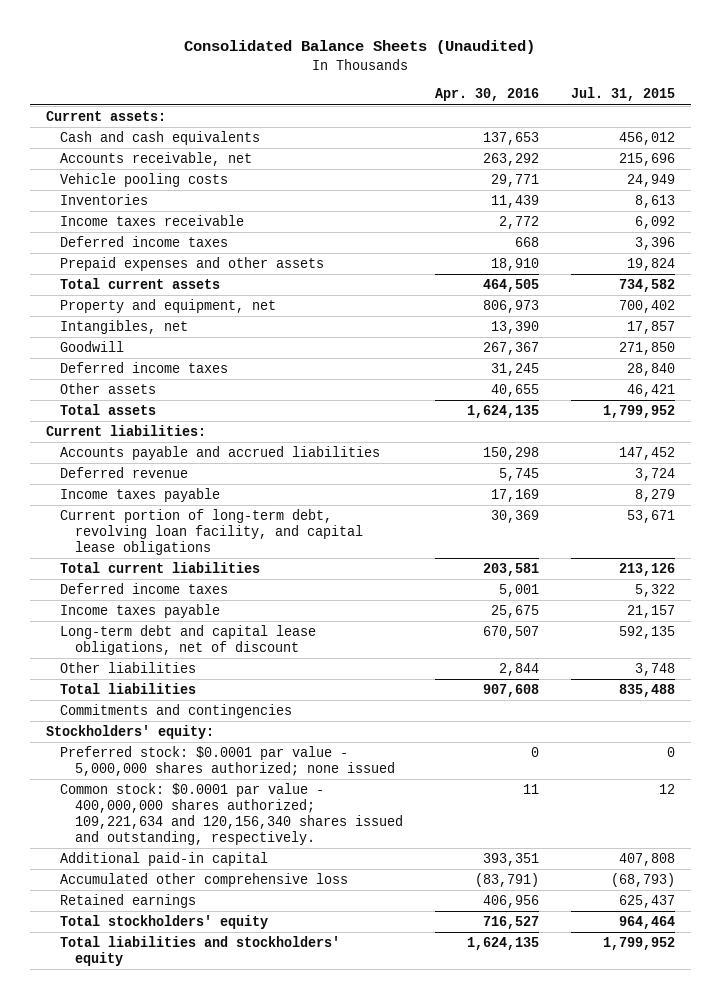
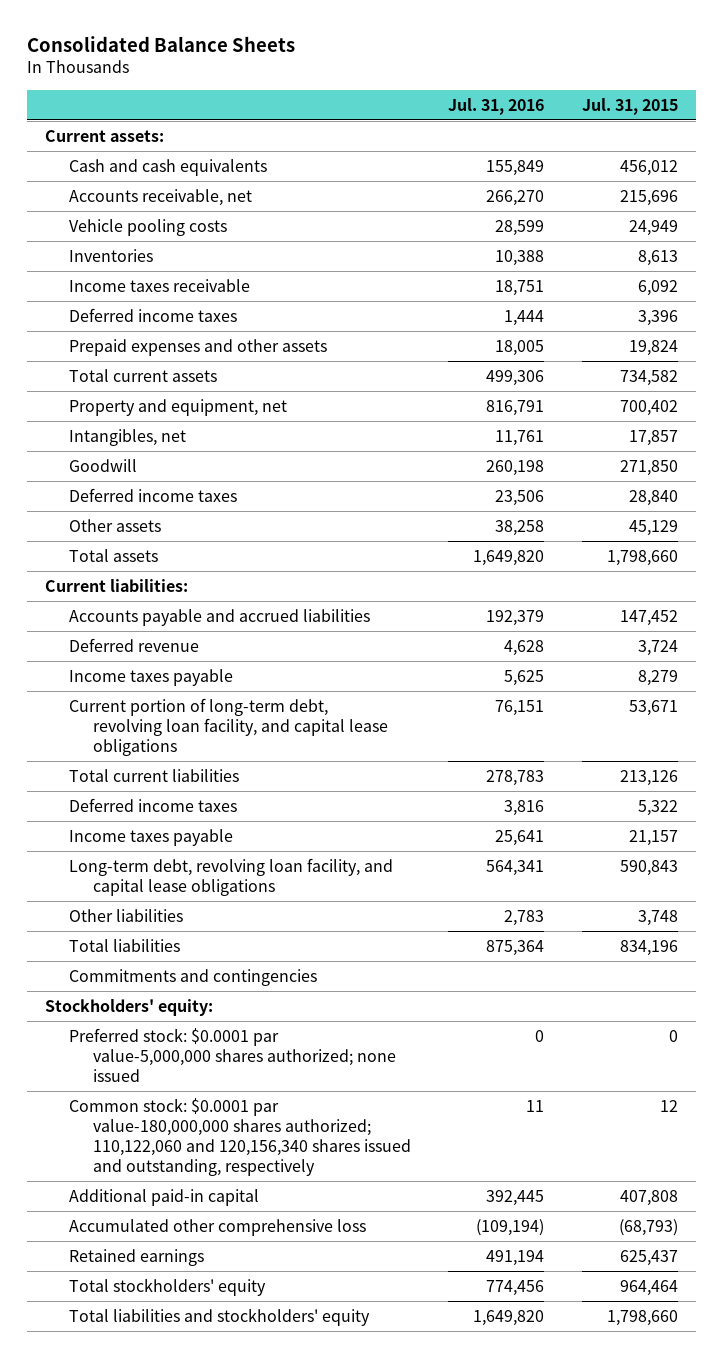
[184,40,536,55] Consolidated Balance Sheets (Unaudited) -> [26,35,295,52] Consolidated Balance Sheets
[434,88,539,102] Apr. 30, 2016 -> none
none -> [448,97,545,115] Jul. 31, 2016
[626,384,675,398] 46,421 -> [628,520,678,537] 45,129
[602,405,675,419] 1,799,952 -> [606,550,678,567] 1,798,660
[60,625,317,655] Long-term debt and capital lease obligations, net of discount -> [69,858,394,897] Long-term debt, revolving loan facility, and capital lease obligations
[618,626,675,640] 592,135 -> [619,860,678,877] 590,843
[618,684,675,698] 835,488 -> [619,940,678,957] 834,196
[60,746,395,776] Preferred stock: $0.0001 par value - 5,000,000 shares authorized; none issued -> [69,1028,396,1083] Preferred stock: $0.0001 par value-5,000,000 shares authorized; none issued
[60,783,403,845] Common stock: $0.0001 par value - 400,000,000 shares authorized; 109,221,634 and 120,156,340 shares issued and outstanding, respectively. -> [69,1098,411,1177] Common stock: $0.0001 par value-180,000,000 shares authorized; 110,122,060 and 120,156,340 shares issued and outstanding, respectively
[602,937,675,951] 1,799,952 -> [606,1310,678,1327] 1,798,660

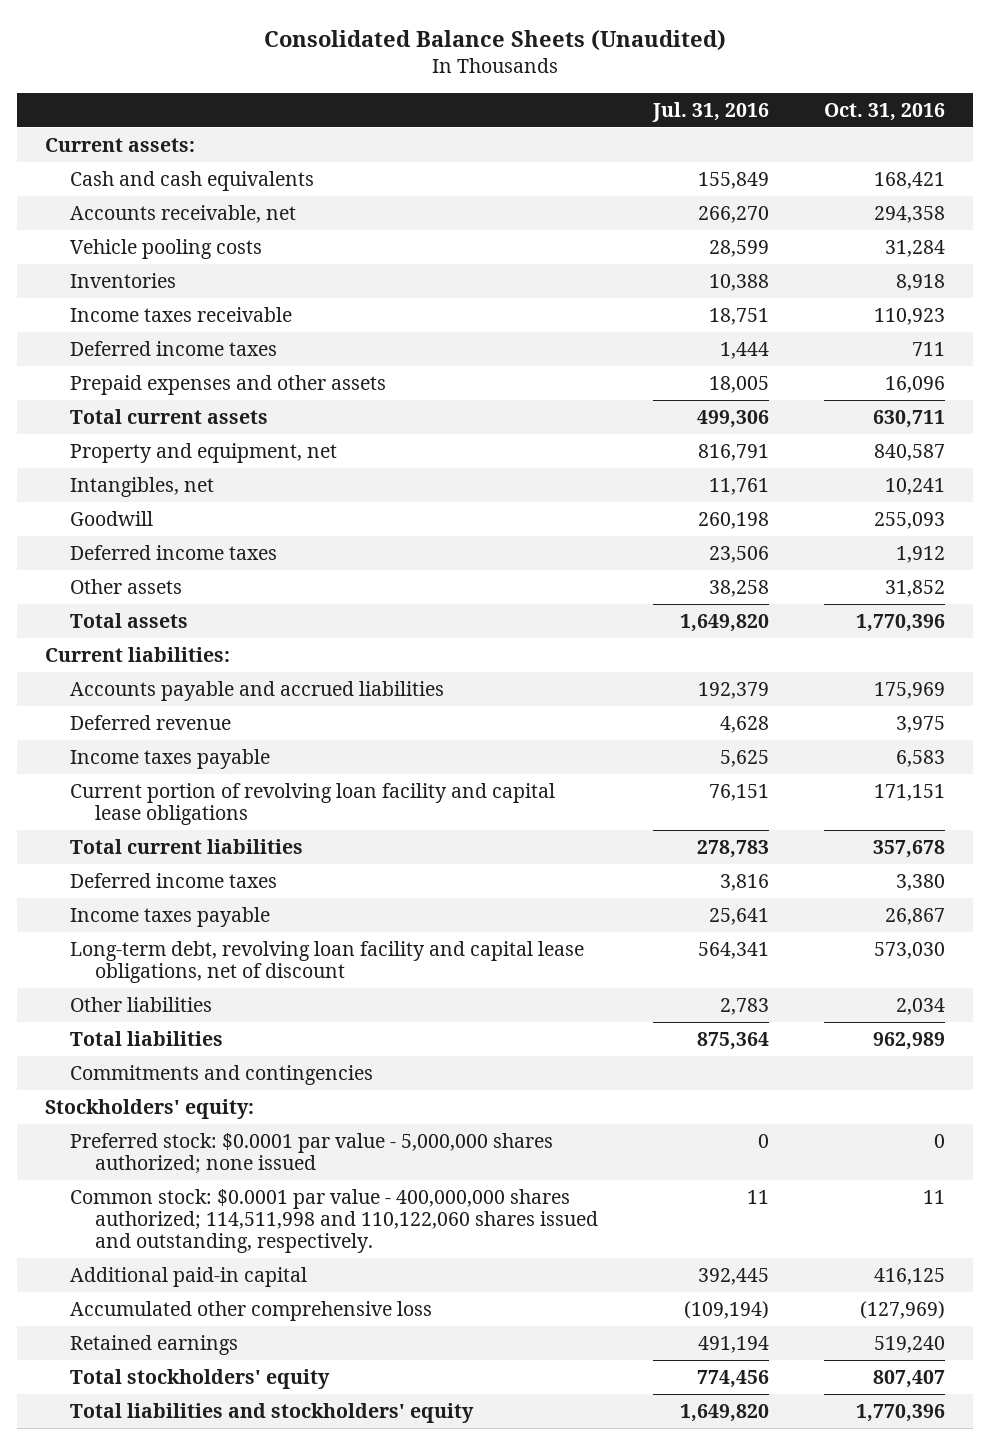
[26,35,295,52] Consolidated Balance Sheets -> [264,30,727,52] Consolidated Balance Sheets (Unaudited)
[581,97,678,115] Jul. 31, 2015 -> none
none -> [824,102,946,121] Oct. 31, 2016
[69,698,388,757] Current portion of long-term debt, revolving loan facility, and capital lease obligations -> [70,782,556,826] Current portion of revolving loan facility and capital lease obligations
[69,858,394,897] Long-term debt, revolving loan facility, and capital lease obligations -> [70,940,585,984] Long-term debt, revolving loan facility and capital lease obligations, net of discount
[69,1028,396,1083] Preferred stock: $0.0001 par value-5,000,000 shares authorized; none issued -> [70,1132,554,1175] Preferred stock: $0.0001 par value - 5,000,000 shares authorized; none issued
[69,1098,411,1177] Common stock: $0.0001 par value-180,000,000 shares authorized; 110,122,060 and 120,156,340 shares issued and outstanding, respectively -> [70,1188,599,1254] Common stock: $0.0001 par value - 400,000,000 shares authorized; 114,511,998 and 110,122,060 shares issued and outstanding, respectively.

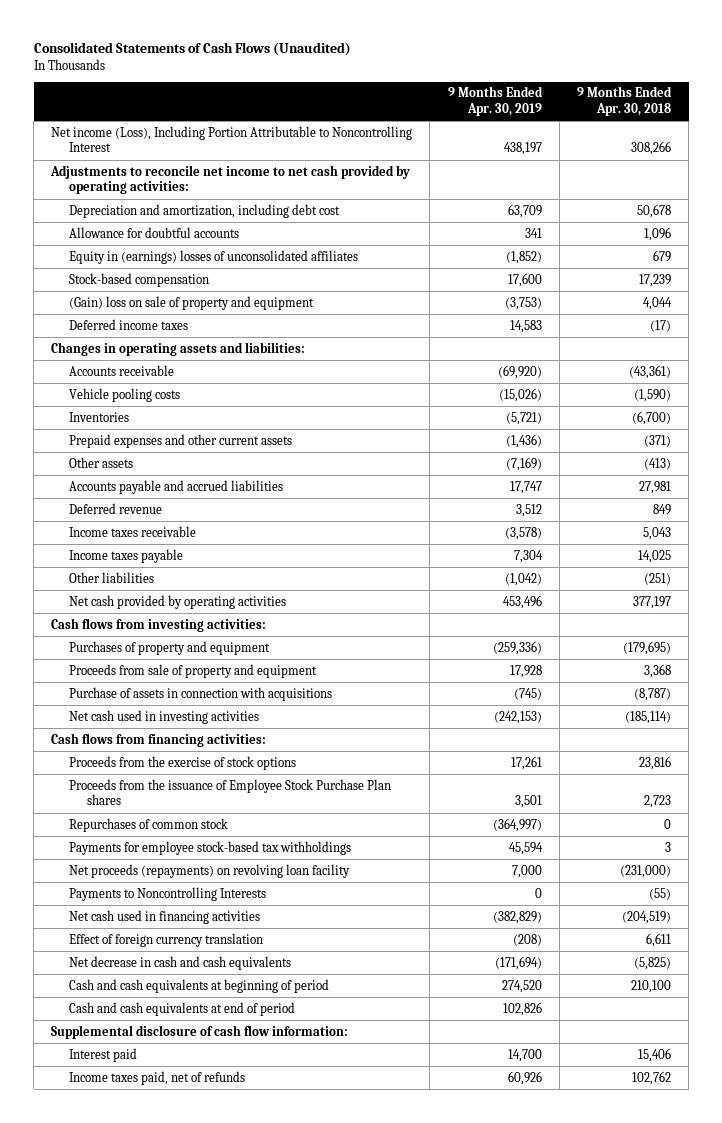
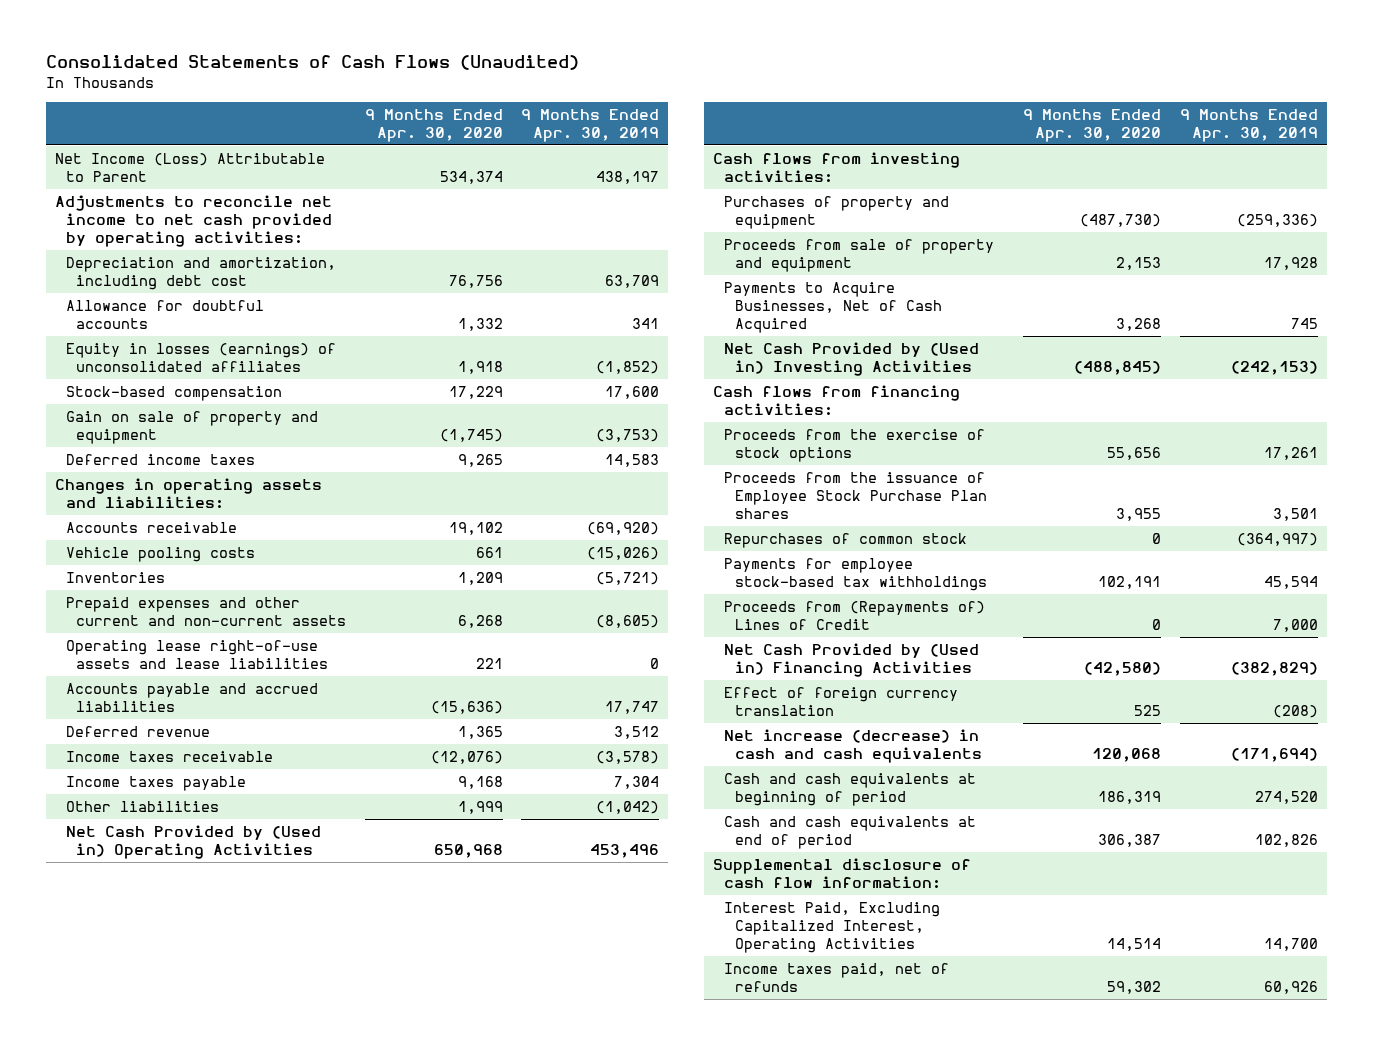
[576,86,672,117] 9 Months Ended Apr. 30, 2018 -> none
none -> [364,108,503,142] 9 Months Ended Apr. 30, 2020
[51,125,413,153] Net income (Loss), Including Portion Attributable to Noncontrolling Interest -> [54,153,325,182] Net Income (Loss) Attributable to Parent
[69,249,359,264] Equity in (earnings) losses of unconsolidated affiliates -> [65,343,336,372] Equity in losses (earnings) of unconsolidated affiliates
[69,295,315,310] (Gain) loss on sale of property and equipment -> [65,411,318,444] Gain on sale of property and equipment
[69,456,134,468] Other assets -> none
[69,433,293,448] Prepaid expenses and other current assets -> [65,597,347,626] Prepaid expenses and other current and non-current assets
[505,433,542,448] (1,436) -> [596,614,660,628] (8,605)
none -> [65,640,329,669] Operating lease right-of-use assets and lease liabilities
[69,594,287,609] Net cash provided by operating activities -> [65,825,321,859] Net Cash Provided by (Used in) Operating Activities
[69,686,333,701] Purchase of assets in connection with acquisitions -> none
none -> [724,282,943,333] Payments to Acquire Businesses, Net of Cash Acquired
[69,709,260,724] Net cash used in investing activities -> [724,342,980,376] Net Cash Provided by (Used in) Investing Activities
[69,886,267,901] Payments to Noncontrolling Interests -> none
[69,863,351,878] Net proceeds (repayments) on revolving loan facility -> [724,601,986,630] Proceeds from (Repayments of) Lines of Credit
[69,909,261,924] Net cash used in financing activities -> [724,643,980,677] Net Cash Provided by (Used in) Financing Activities
[69,955,292,970] Net decrease in cash and cash equivalents -> [724,729,983,763] Net increase (decrease) in cash and cash equivalents
[69,1047,138,1062] Interest paid -> [724,902,941,953] Interest Paid, Excluding Capitalized Interest, Operating Activities

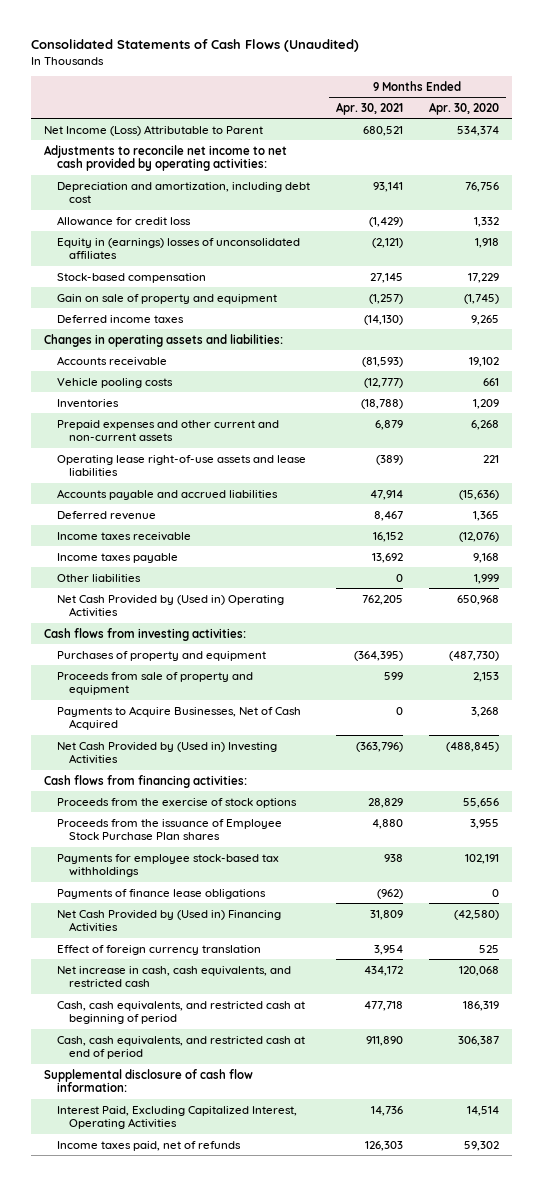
[521,108,660,142] 9 Months Ended Apr. 30, 2019 -> none
none -> [335,101,403,115] Apr. 30, 2021
[65,300,264,329] Allowance for doubtful accounts -> [56,215,191,226] Allowance for credit loss
[65,343,336,372] Equity in losses (earnings) of unconsolidated affiliates -> [56,237,300,260] Equity in (earnings) losses of unconsolidated affiliates
[724,533,968,549] Repurchases of common stock -> none
[724,601,986,630] Proceeds from (Repayments of) Lines of Credit -> none
none -> [56,888,266,899] Payments of finance lease obligations
[724,729,983,763] Net increase (decrease) in cash and cash equivalents -> [56,965,291,988] Net increase in cash, cash equivalents, and restricted cash
[724,773,977,806] Cash and cash equivalents at beginning of period -> [56,1000,305,1025] Cash, cash equivalents, and restricted cash at beginning of period
[724,816,977,849] Cash and cash equivalents at end of period -> [56,1035,305,1060] Cash, cash equivalents, and restricted cash at end of period

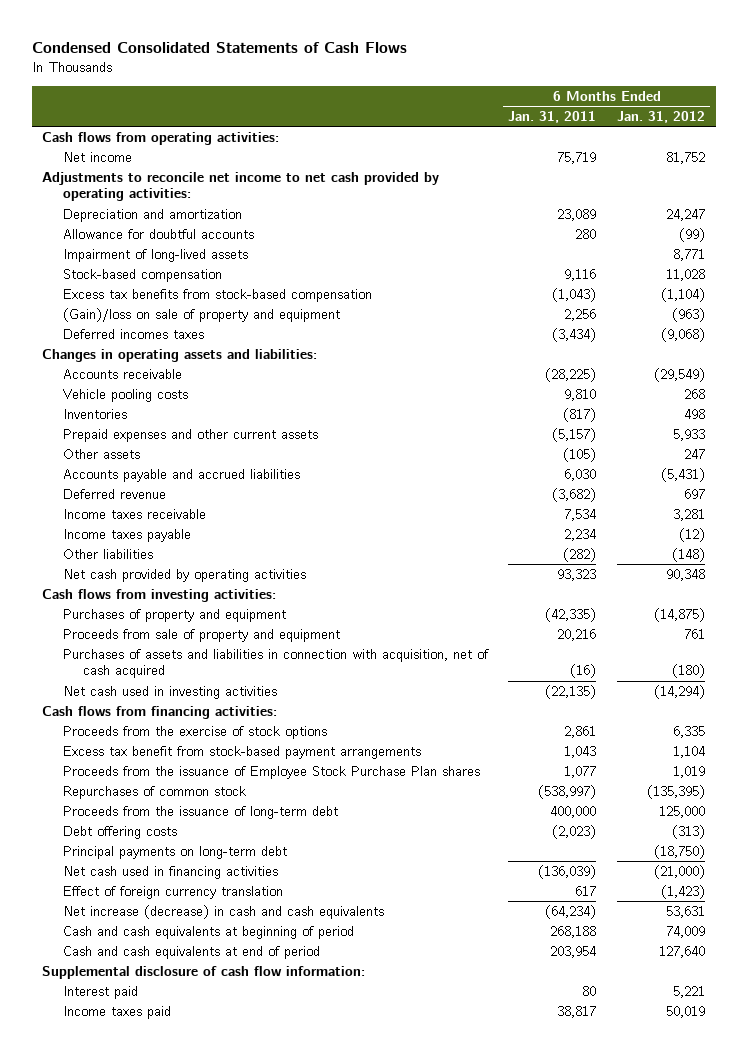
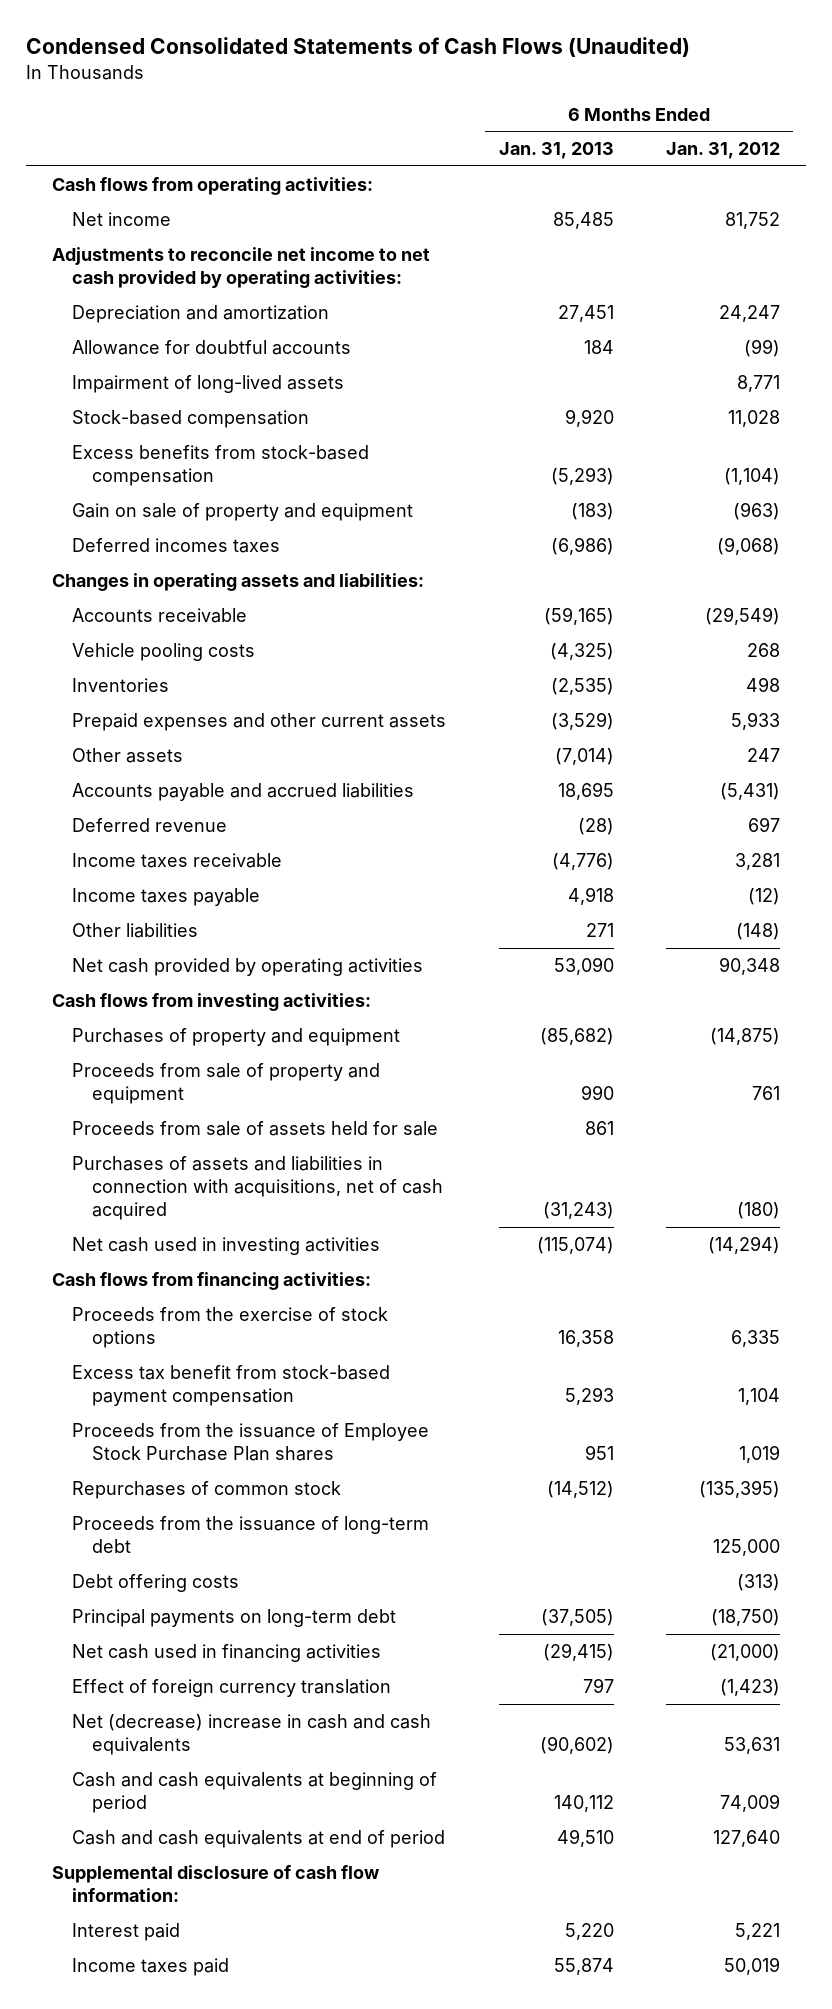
[31,42,407,54] Condensed Consolidated Statements of Cash Flows -> [26,37,691,58] Condensed Consolidated Statements of Cash Flows (Unaudited)
[508,111,597,124] Jan. 31, 2011 -> none
none -> [498,142,614,160] Jan. 31, 2013
[62,288,372,302] Excess tax benefits from stock-based compensation -> [72,444,370,486] Excess benefits from stock-based compensation
[62,307,340,322] (Gain)/loss on sale of property and equipment -> [72,502,414,521] Gain on sale of property and equipment
none -> [72,1120,439,1136] Proceeds from sale of assets held for sale
[62,648,489,679] Purchases of assets and liabilities in connection with acquisition, net of cash acquired -> [72,1155,444,1220] Purchases of assets and liabilities in connection with acquisitions, net of cash acquired
[62,745,421,759] Excess tax benefit from stock-based payment arrangements -> [72,1364,391,1406] Excess tax benefit from stock-based payment compensation
[62,904,384,919] Net increase (decrease) in cash and cash equivalents -> [72,1713,432,1755] Net (decrease) increase in cash and cash equivalents

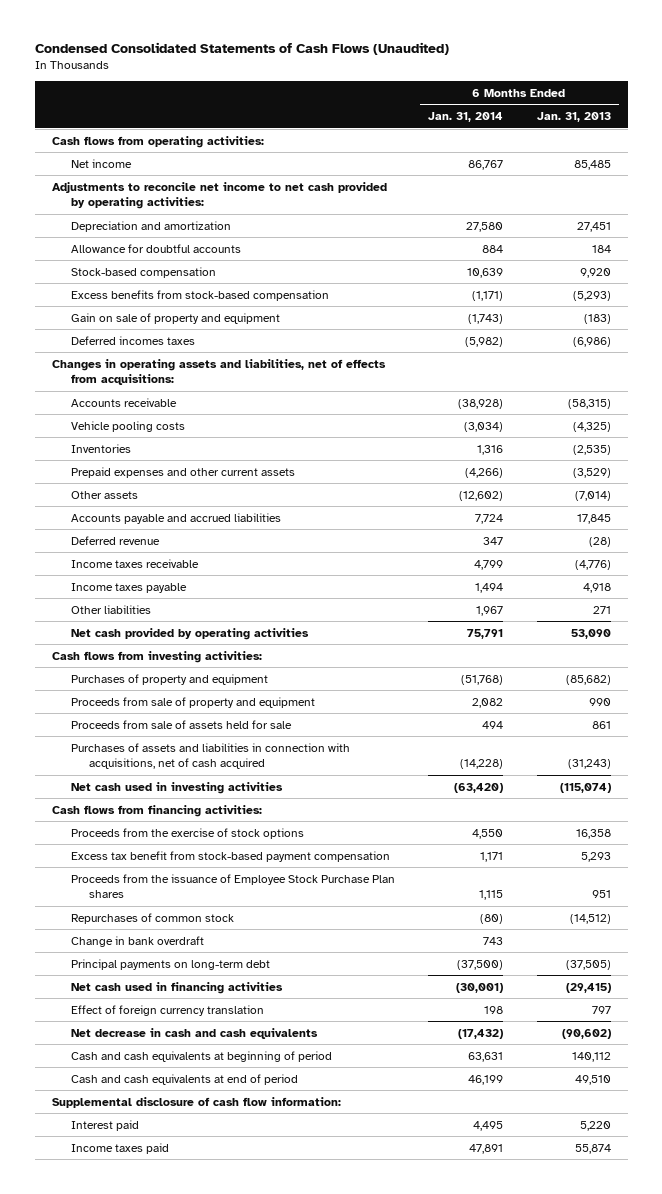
[665,142,780,160] Jan. 31, 2012 -> none
none -> [428,112,504,123] Jan. 31, 2014
[72,374,345,393] Impairment of long-lived assets -> none
[52,572,425,591] Changes in operating assets and liabilities: -> [51,358,386,385] Changes in operating assets and liabilities, net of effects from acquisitions:
[543,606,614,625] (59,165) -> [567,398,611,409] (58,315)
[557,781,614,800] 18,695 -> [576,513,611,524] 17,845
[72,1515,430,1553] Proceeds from the issuance of long-term debt -> none
[72,1573,240,1592] Debt offering costs -> none
none -> [70,935,204,947] Change in bank overdraft
[72,1713,432,1755] Net (decrease) increase in cash and cash equivalents -> [70,1027,318,1039] Net decrease in cash and cash equivalents

